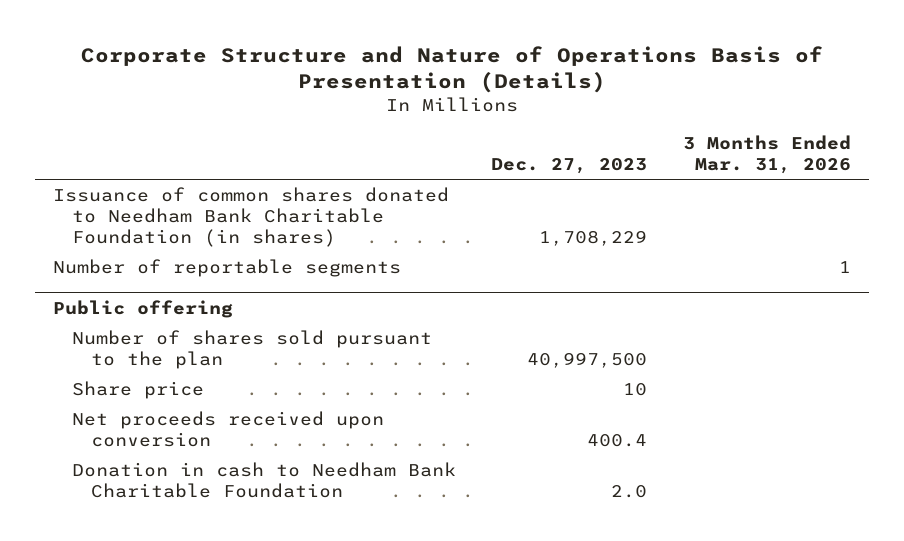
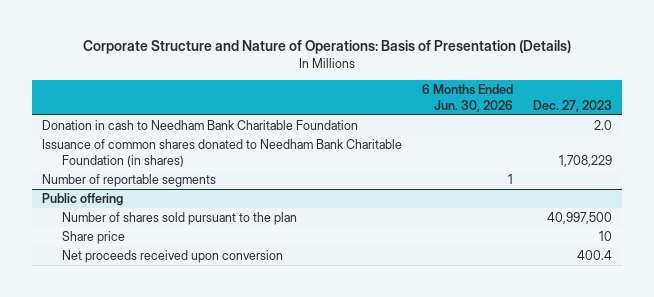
[81,45,824,94] Corporate Structure and Nature of Operations Basis of Presentation (Details) -> [82,39,571,54] Corporate Structure and Nature of Operations: Basis of Presentation (Details)
[683,135,852,174] 3 Months Ended Mar. 31, 2026 -> none
none -> [421,84,513,112] 6 Months Ended Jun. 30, 2026
none -> [41,120,358,131] Donation in cash to Needham Bank Charitable Foundation
[71,462,456,498] Donation in cash to Needham Bank Charitable Foundation -> none

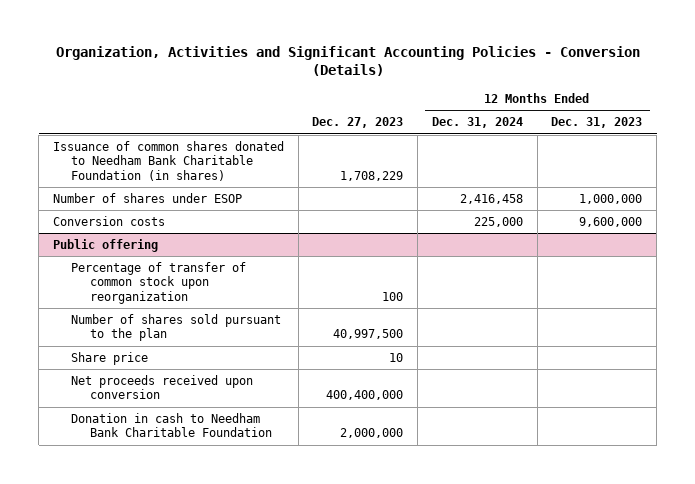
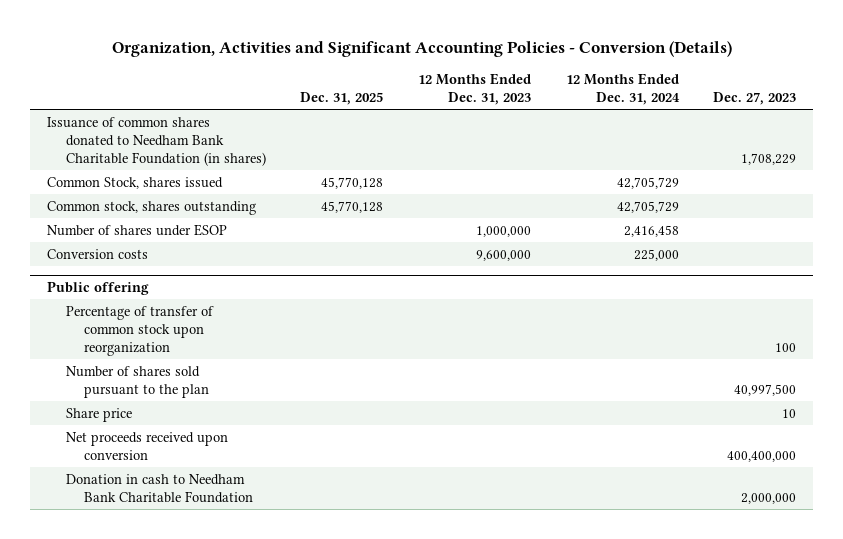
none -> [300,92,384,106] Dec. 31, 2025
none -> [47,176,224,189] Common Stock, shares issued
none -> [47,200,257,215] Common stock, shares outstanding

